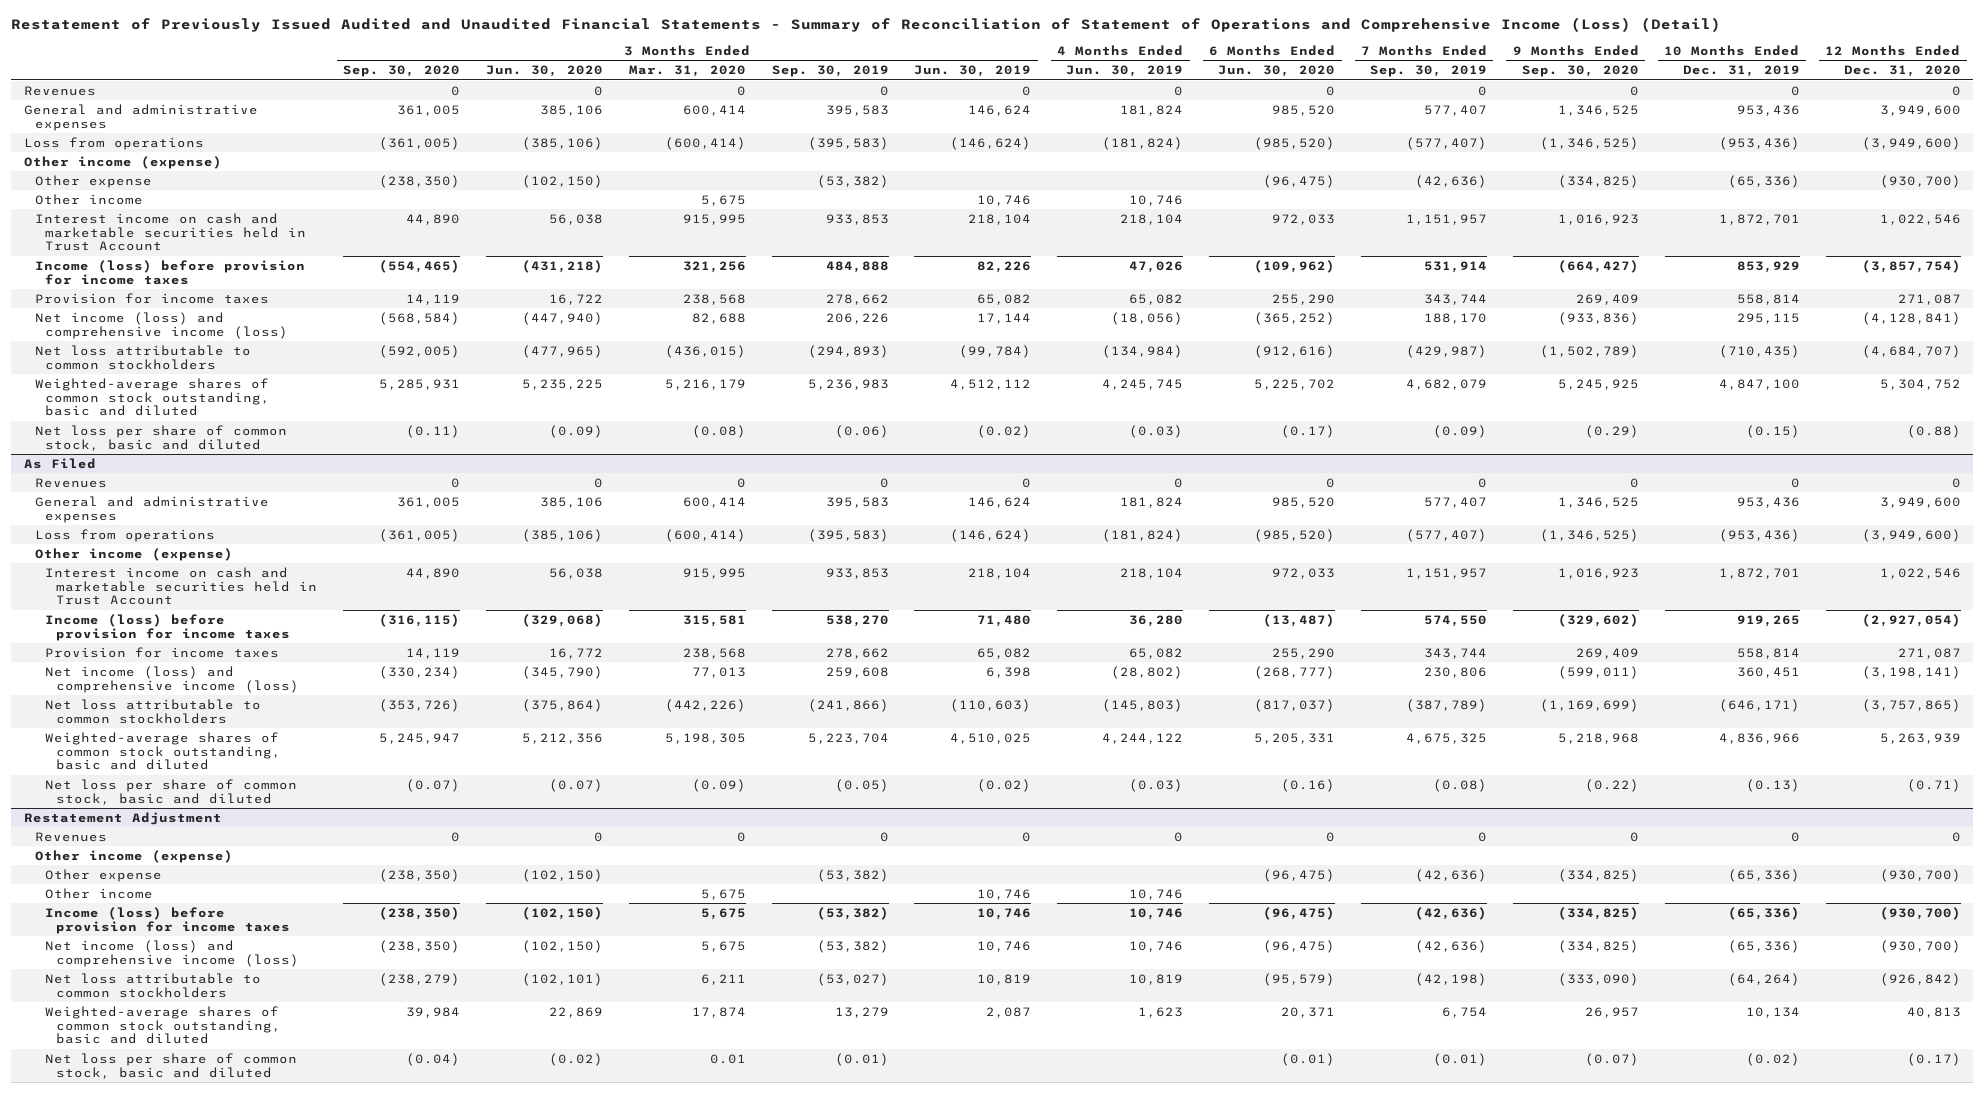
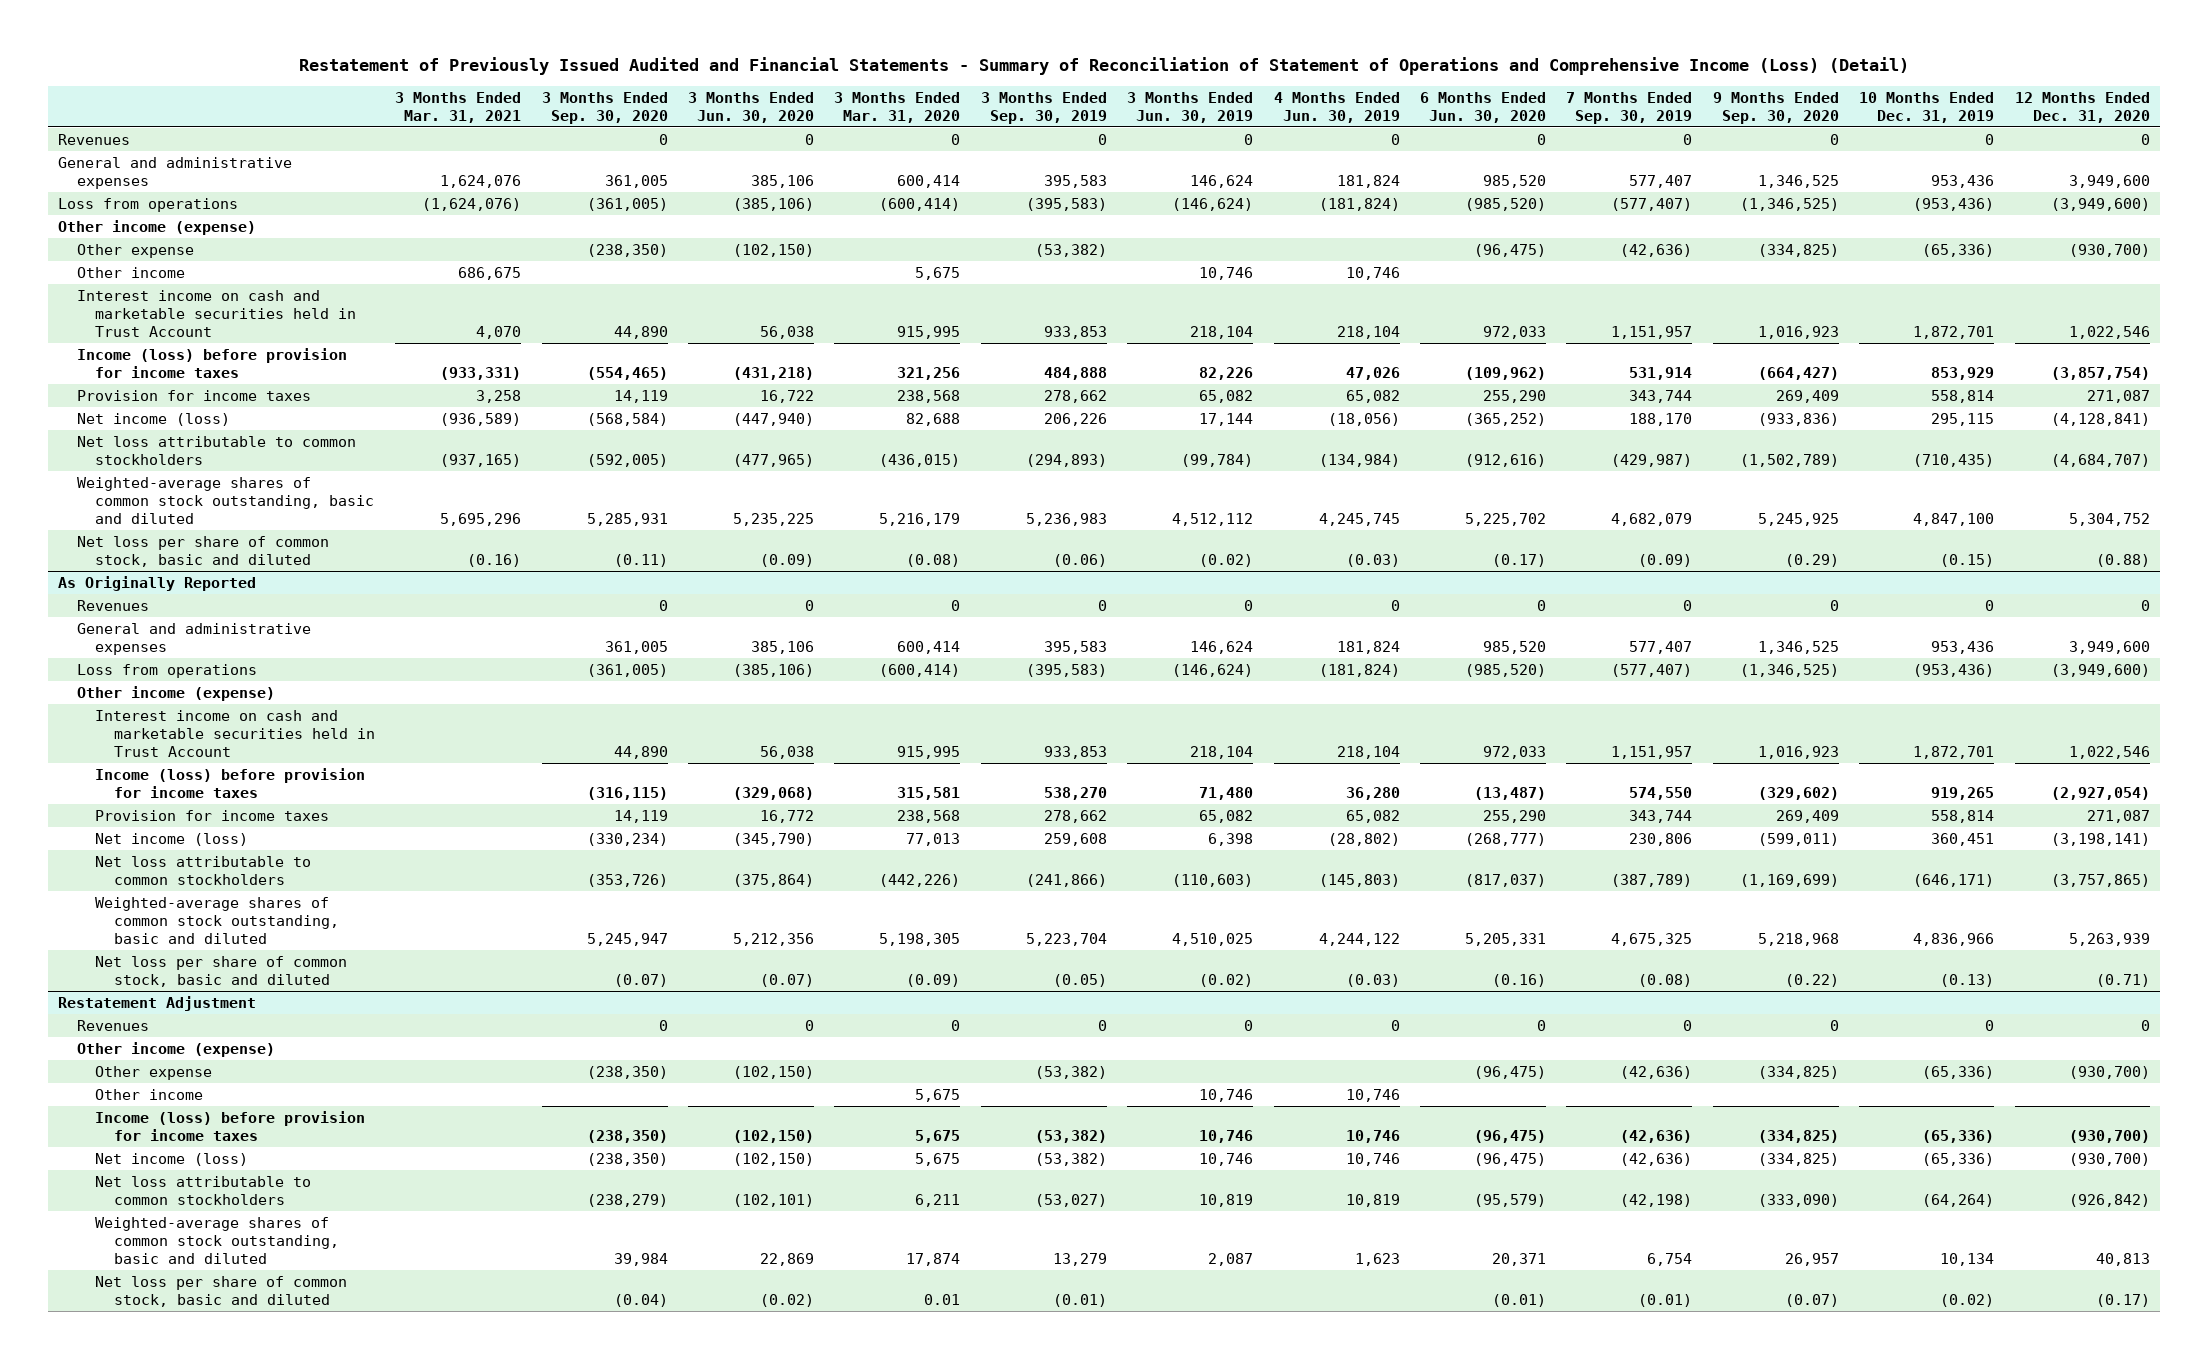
[10,17,1721,33] Restatement of Previously Issued Audited and Unaudited Financial Statements - Summary of Reconciliation of Statement of Operations and Comprehensive Income (Loss) (Detail) -> [298,57,1909,76] Restatement of Previously Issued Audited and Financial Statements - Summary of Reconciliation of Statement of Operations and Comprehensive Income (Loss) (Detail)
none -> [395,91,522,123] 3 Months Ended Mar. 31, 2021
[34,311,289,339] Net income (loss) and comprehensive income (loss) -> [76,412,230,426] Net income (loss)
[23,457,96,469] As Filed -> [58,575,257,591] As Originally Reported
[45,665,300,693] Net income (loss) and comprehensive income (loss) -> [95,832,249,846] Net income (loss)
[45,939,300,967] Net income (loss) and comprehensive income (loss) -> [95,1152,249,1166] Net income (loss)

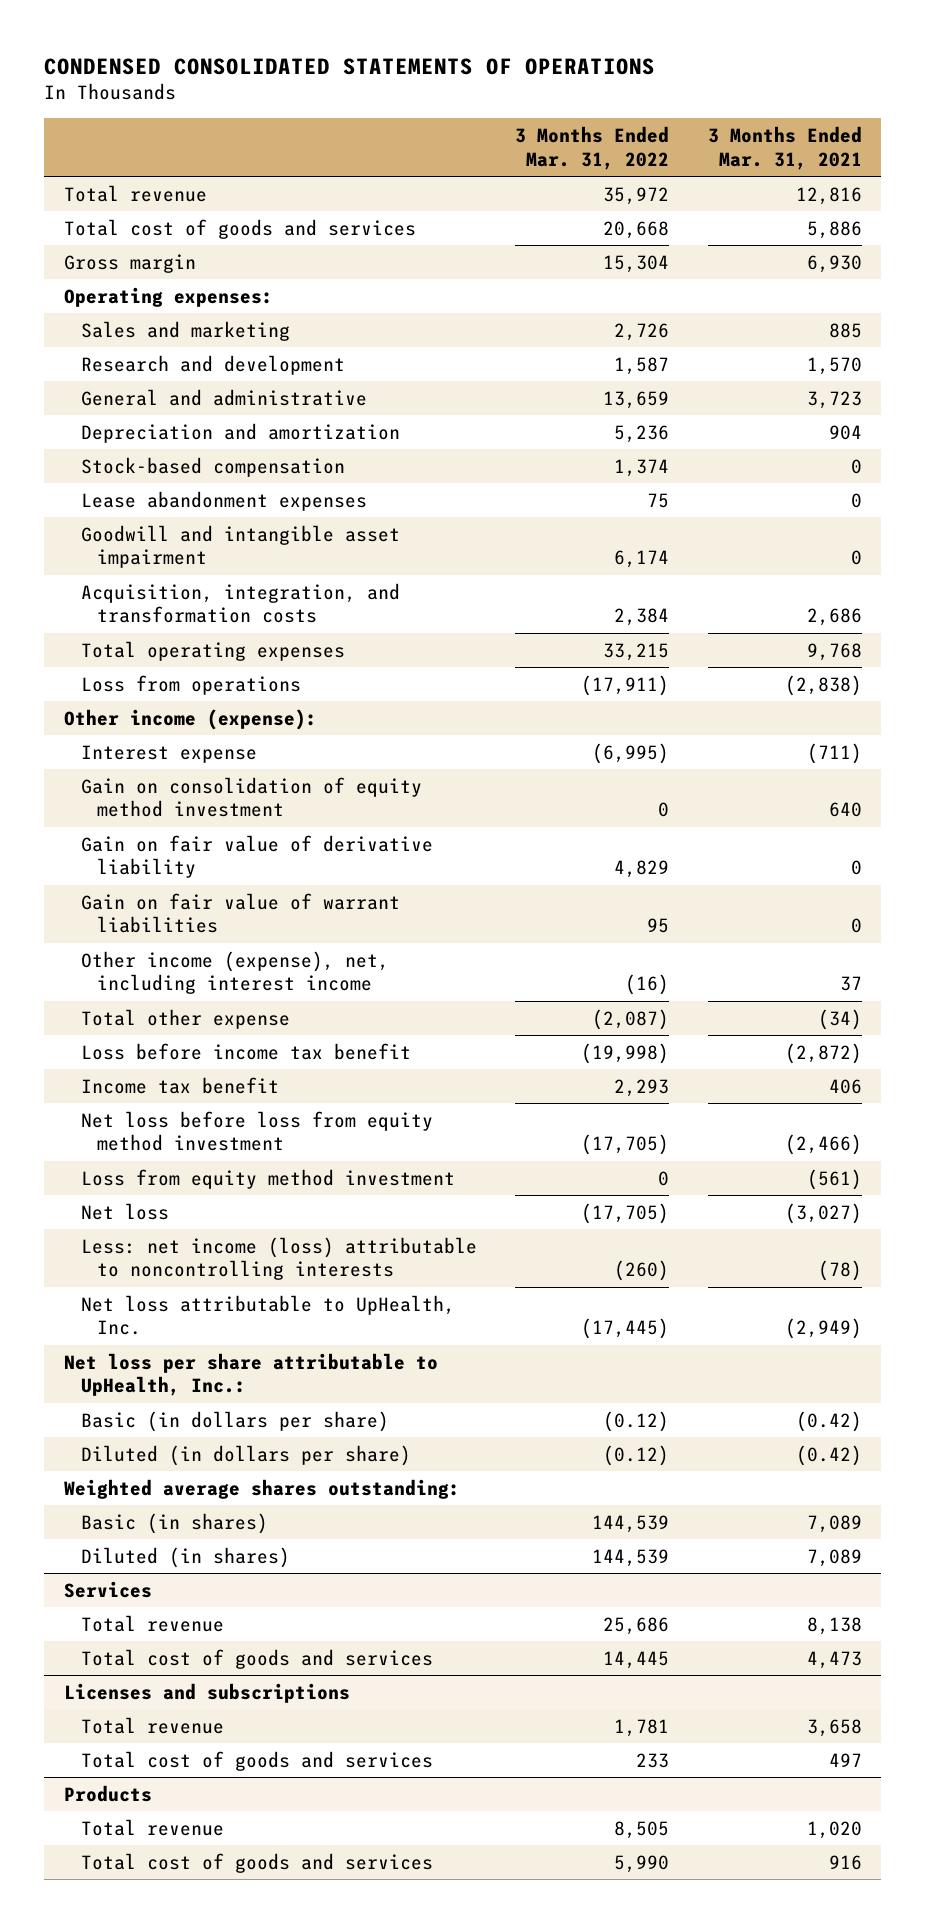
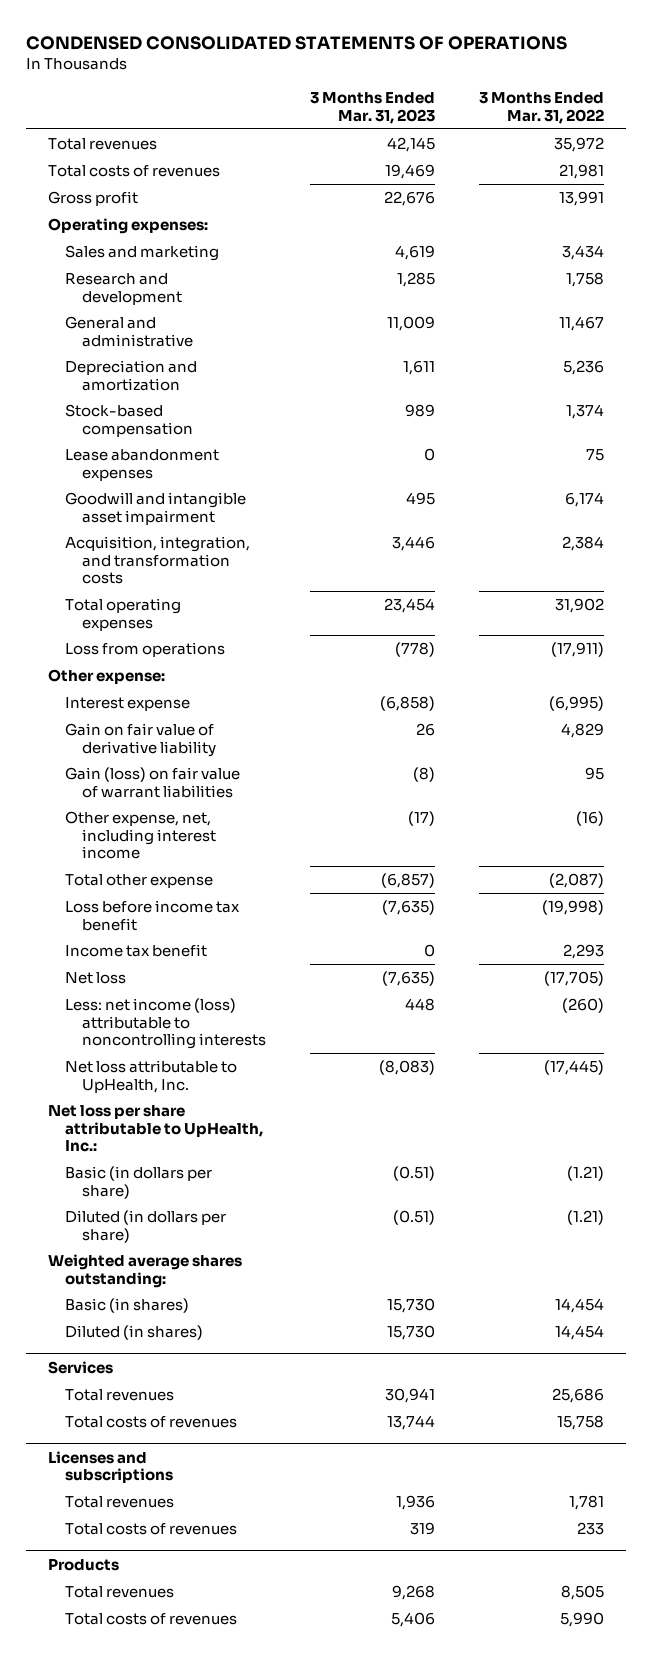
[707,126,862,170] 3 Months Ended Mar. 31, 2021 -> none
none -> [309,91,435,124] 3 Months Ended Mar. 31, 2023
[63,184,207,202] Total revenue -> [48,137,158,150] Total revenues
[63,218,416,239] Total cost of goods and services -> [48,164,221,177] Total costs of revenues
[603,220,670,239] 20,668 -> [558,163,604,179] 21,981
[63,253,196,273] Gross margin -> [48,190,139,206] Gross profit
[603,254,670,273] 15,304 -> [558,190,604,206] 13,991
[614,322,670,341] 2,726 -> [561,244,604,260] 3,434
[614,356,670,375] 1,587 -> [565,271,604,287] 1,758
[603,390,670,409] 13,659 -> [558,315,604,331] 11,467
[603,642,670,661] 33,215 -> [554,597,604,613] 31,902
[63,708,317,730] Other income (expense): -> [48,668,166,684] Other expense:
[80,776,422,818] Gain on consolidation of equity method investment -> none
[80,892,400,934] Gain on fair value of warrant liabilities -> [65,766,241,798] Gain (loss) on fair value of warrant liabilities
[80,950,389,995] Other income (expense), net, including interest income -> [65,810,216,860] Other expense, net, including interest income
[80,1110,433,1152] Net loss before loss from equity method investment -> none
[80,1168,455,1189] Loss from equity method investment -> none
[603,1410,670,1432] (0.12) -> [566,1165,604,1181] (1.21)
[603,1444,670,1466] (0.12) -> [566,1209,604,1225] (1.21)
[592,1514,670,1533] 144,539 -> [554,1297,604,1313] 14,454
[592,1548,670,1567] 144,539 -> [554,1324,604,1340] 14,454
[80,1614,224,1632] Total revenue -> [65,1388,175,1401] Total revenues
[80,1648,433,1669] Total cost of goods and services -> [65,1415,238,1428] Total costs of revenues
[603,1650,670,1669] 14,445 -> [556,1414,604,1430] 15,758
[80,1716,224,1734] Total revenue -> [65,1495,175,1508] Total revenues
[80,1750,433,1771] Total cost of goods and services -> [65,1522,238,1535] Total costs of revenues
[80,1818,224,1836] Total revenue -> [65,1585,175,1598] Total revenues
[80,1852,433,1873] Total cost of goods and services -> [65,1612,238,1625] Total costs of revenues

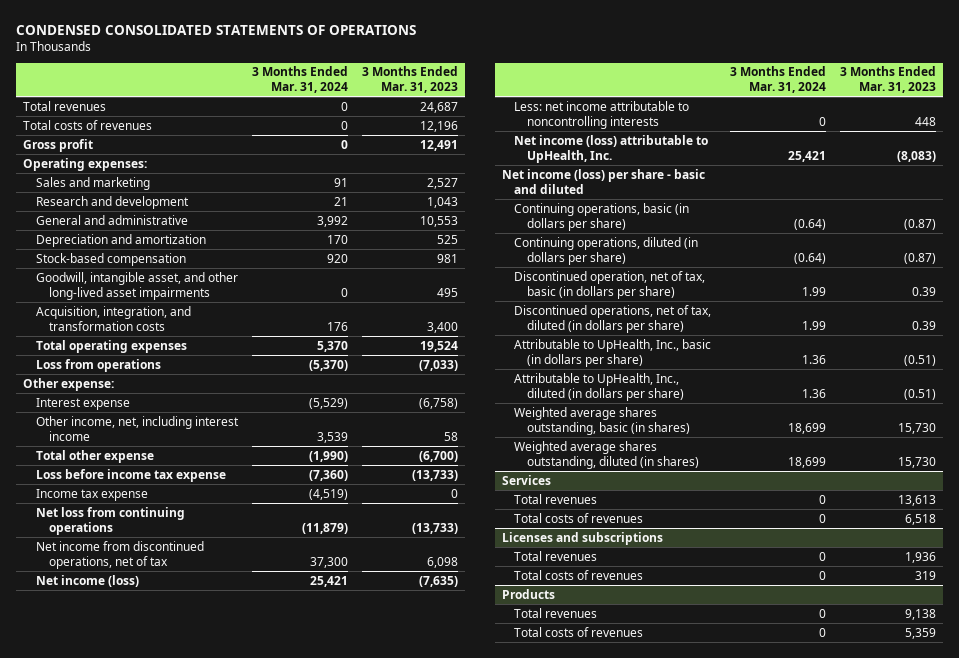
[478,91,604,124] 3 Months Ended Mar. 31, 2022 -> none
none -> [251,66,348,94] 3 Months Ended Mar. 31, 2024
[386,136,435,152] 42,145 -> [419,101,458,113] 24,687
[384,163,435,179] 19,469 -> [419,120,458,132] 12,196
[383,190,435,206] 22,676 -> [419,139,458,151] 12,491
[65,448,220,481] Lease abandonment expenses -> none
[394,244,435,260] 4,619 -> [426,177,458,189] 2,527
[396,271,435,287] 1,285 -> [426,196,458,208] 1,043
[386,315,435,331] 11,009 -> [419,215,458,227] 10,553
[402,359,435,375] 1,611 -> [436,234,458,244] 525
[404,403,435,417] 989 -> [436,253,458,263] 981
[65,491,247,525] Goodwill and intangible asset impairment -> [35,271,238,300] Goodwill, intangible asset, and other long-lived asset impairments
[391,535,435,551] 3,446 -> [426,321,458,333] 3,400
[383,597,435,613] 23,454 -> [419,340,458,352] 19,524
[394,641,435,657] (778) -> [418,359,458,371] (7,033)
[65,722,216,757] Gain on fair value of derivative liability -> none
[65,766,241,798] Gain (loss) on fair value of warrant liabilities -> none
[48,1253,243,1288] Weighted average shares outstanding: -> none
[379,695,435,711] (6,858) -> [418,397,458,409] (6,758)
[65,810,216,860] Other expense, net, including interest income -> [35,415,239,441] Other income, net, including interest income
[407,810,435,826] (17) -> [443,431,458,441] 58
[380,872,435,888] (6,857) -> [418,450,458,462] (6,700)
[65,899,241,931] Loss before income tax benefit -> [35,468,226,482] Loss before income tax expense
[381,899,435,915] (7,635) -> [411,469,458,481] (13,733)
[65,943,208,957] Income tax benefit -> [35,488,148,501] Income tax expense
none -> [35,506,185,535] Net loss from continuing operations
none -> [35,540,204,569] Net income from discontinued operations, net of tax
[65,971,127,984] Net loss -> [35,574,139,587] Net income (loss)
[65,997,266,1050] Less: net income (loss) attributable to noncontrolling interests -> [514,100,690,129] Less: net income attributable to noncontrolling interests
[65,1059,238,1093] Net loss attributable to UpHealth, Inc. -> [514,134,709,163] Net income (loss) attributable to UpHealth, Inc.
[48,1104,264,1153] Net loss per share attributable to UpHealth, Inc.: -> [501,168,705,194] Net income (loss) per share - basic and diluted
none -> [514,202,690,231] Continuing operations, basic (in dollars per share)
none -> [514,236,699,265] Continuing operations, diluted (in dollars per share)
none -> [514,270,706,299] Discontinued operation, net of tax, basic (in dollars per share)
none -> [514,304,712,333] Discontinued operations, net of tax, diluted (in dollars per share)
[65,1165,213,1199] Basic (in dollars per share) -> [514,338,712,367] Attributable to UpHealth, Inc., basic (in dollars per share)
[65,1209,227,1243] Diluted (in dollars per share) -> [514,372,685,401] Attributable to UpHealth, Inc., diluted (in dollars per share)
[65,1297,190,1313] Basic (in shares) -> [514,406,691,435] Weighted average shares outstanding, basic (in shares)
[65,1324,204,1340] Diluted (in shares) -> [514,440,700,469] Weighted average shares outstanding, diluted (in shares)
[384,1387,435,1403] 30,941 -> [898,494,937,506] 13,613
[386,1414,435,1430] 13,744 -> [905,513,937,525] 6,518
[391,1584,435,1600] 9,268 -> [905,608,937,620] 9,138
[390,1611,435,1627] 5,406 -> [905,627,937,639] 5,359

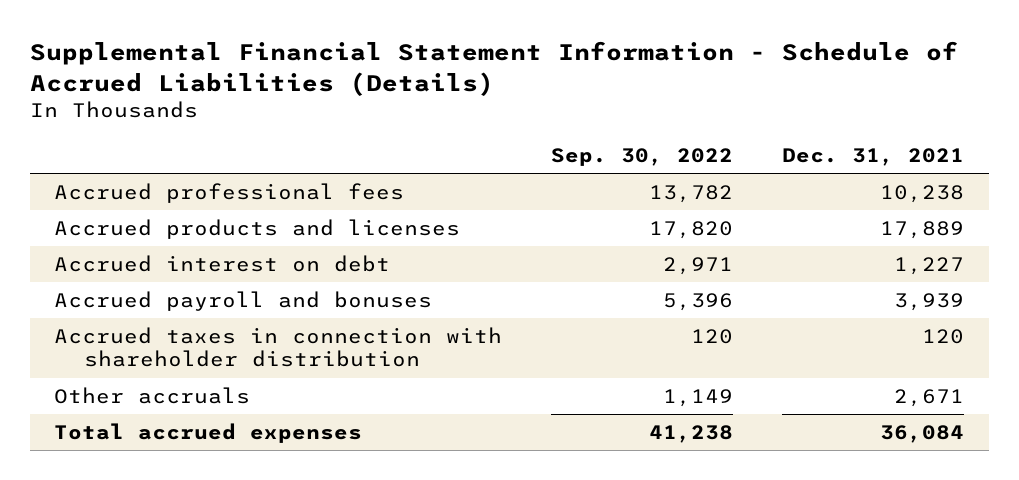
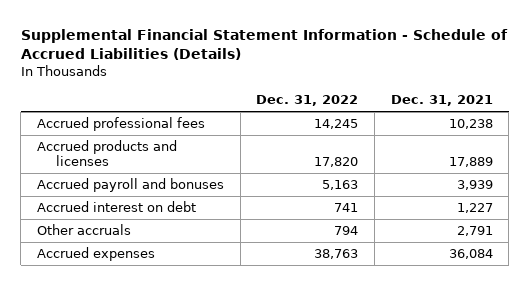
[551,148,734,167] Sep. 30, 2022 -> none
none -> [256,95,359,107] Dec. 31, 2022
[54,327,503,368] Accrued taxes in connection with shareholder distribution -> none
[54,255,391,273] Accrued interest on debt -> [37,201,197,213] Accrued interest on debt
[894,389,965,408] 2,671 -> [456,226,493,237] 2,791
[54,423,363,444] Total accrued expenses -> [37,247,156,262] Accrued expenses

